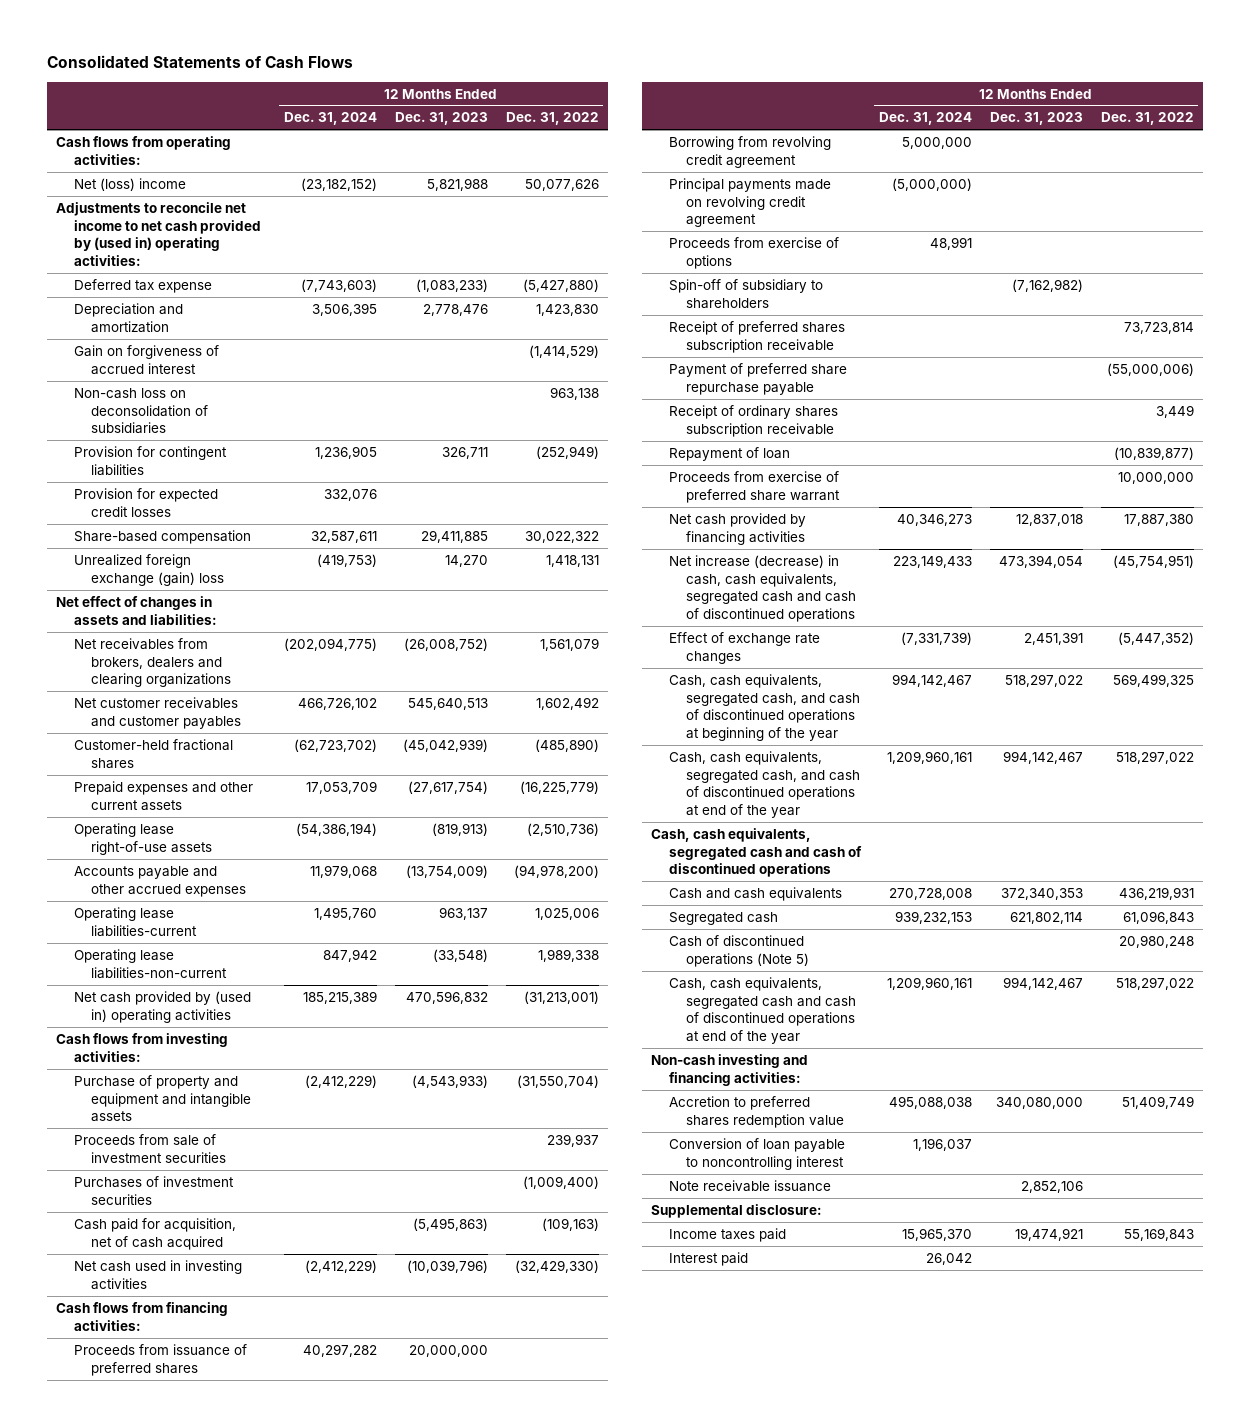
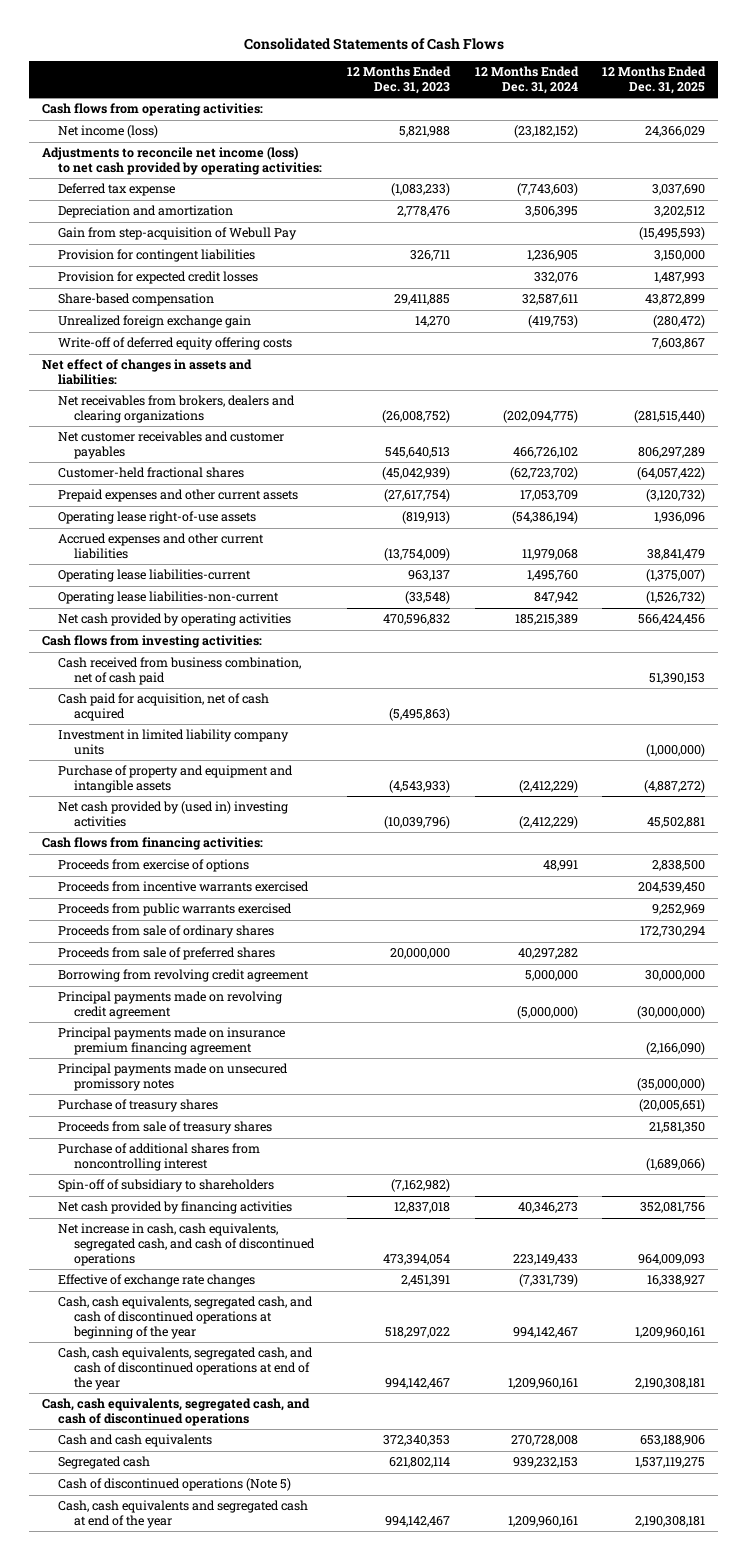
[505,112,599,126] Dec. 31, 2022 -> none
none -> [602,66,707,94] 12 Months Ended Dec. 31, 2025
[73,177,186,191] Net (loss) income -> [57,125,158,139] Net income (loss)
[55,201,261,267] Adjustments to reconcile net income to net cash provided by (used in) operating activities: -> [41,147,322,175] Adjustments to reconcile net income (loss) to net cash provided by operating activities:
[73,344,219,375] Gain on forgiveness of accrued interest -> none
[73,387,209,435] Non-cash loss on deconsolidation of subsidiaries -> none
none -> [57,227,297,241] Gain from step-acquisition of Webull Pay
[73,553,225,586] Unrealized foreign exchange (gain) loss -> [57,315,251,329] Unrealized foreign exchange gain
none -> [57,337,292,351] Write-off of deferred equity offering costs
[73,865,247,897] Accounts payable and other accrued expenses -> [57,533,264,559] Accrued expenses and other current liabilities
[73,990,251,1023] Net cash provided by (used in) operating activities -> [57,613,291,627] Net cash provided by operating activities
[73,1133,227,1163] Proceeds from sale of investment securities -> none
[73,1175,234,1205] Purchases of investment securities -> none
none -> [57,657,301,685] Cash received from business combination, net of cash paid
none -> [57,729,289,755] Investment in limited liability company units
[73,1074,252,1123] Purchase of property and equipment and intangible assets -> [57,765,293,793] Purchase of property and equipment and intangible assets
[73,1259,242,1290] Net cash used in investing activities -> [57,801,288,827] Net cash provided by (used in) investing activities
[668,236,839,269] Proceeds from exercise of options -> [57,859,249,873] Proceeds from exercise of options
none -> [57,881,309,893] Proceeds from incentive warrants exercised
none -> [57,903,292,917] Proceeds from public warrants exercised
none -> [57,925,274,939] Proceeds from sale of ordinary shares
[73,1343,247,1376] Proceeds from issuance of preferred shares -> [57,947,275,961] Proceeds from sale of preferred shares
none -> [57,1027,285,1055] Principal payments made on insurance premium financing agreement
none -> [57,1063,288,1091] Principal payments made on unsecured promissory notes
none -> [57,1099,218,1113] Purchase of treasury shares
none -> [57,1121,272,1135] Proceeds from sale of treasury shares
none -> [57,1143,260,1171] Purchase of additional shares from noncontrolling interest
[668,320,845,353] Receipt of preferred shares subscription receivable -> none
[668,362,847,395] Payment of preferred share repurchase payable -> none
[668,404,838,437] Receipt of ordinary shares subscription receivable -> none
[668,446,790,461] Repayment of loan -> none
[668,470,841,503] Proceeds from exercise of preferred share warrant -> none
[668,554,857,623] Net increase (decrease) in cash, cash equivalents, segregated cash and cash of discontinued operations -> [57,1223,315,1266] Net increase in cash, cash equivalents, segregated cash, and cash of discontinued operations
[668,631,820,664] Effect of exchange rate changes -> [57,1274,255,1288] Effective of exchange rate changes
[651,827,862,878] Cash, cash equivalents, segregated cash and cash of discontinued operations -> [41,1398,310,1426] Cash, cash equivalents, segregated cash, and cash of discontinued operations
[651,1053,809,1086] Non-cash investing and financing activities: -> none
[668,1095,845,1128] Accretion to preferred shares redemption value -> none
[668,1137,845,1170] Conversion of loan payable to noncontrolling interest -> none
[668,1179,831,1192] Note receivable issuance -> none
[651,1203,823,1218] Supplemental disclosure: -> none
[668,1227,786,1242] Income taxes paid -> none
[668,1251,748,1266] Interest paid -> none
[668,976,857,1045] Cash, cash equivalents, segregated cash and cash of discontinued operations at end of the year -> [57,1500,308,1528] Cash, cash equivalents and segregated cash at end of the year

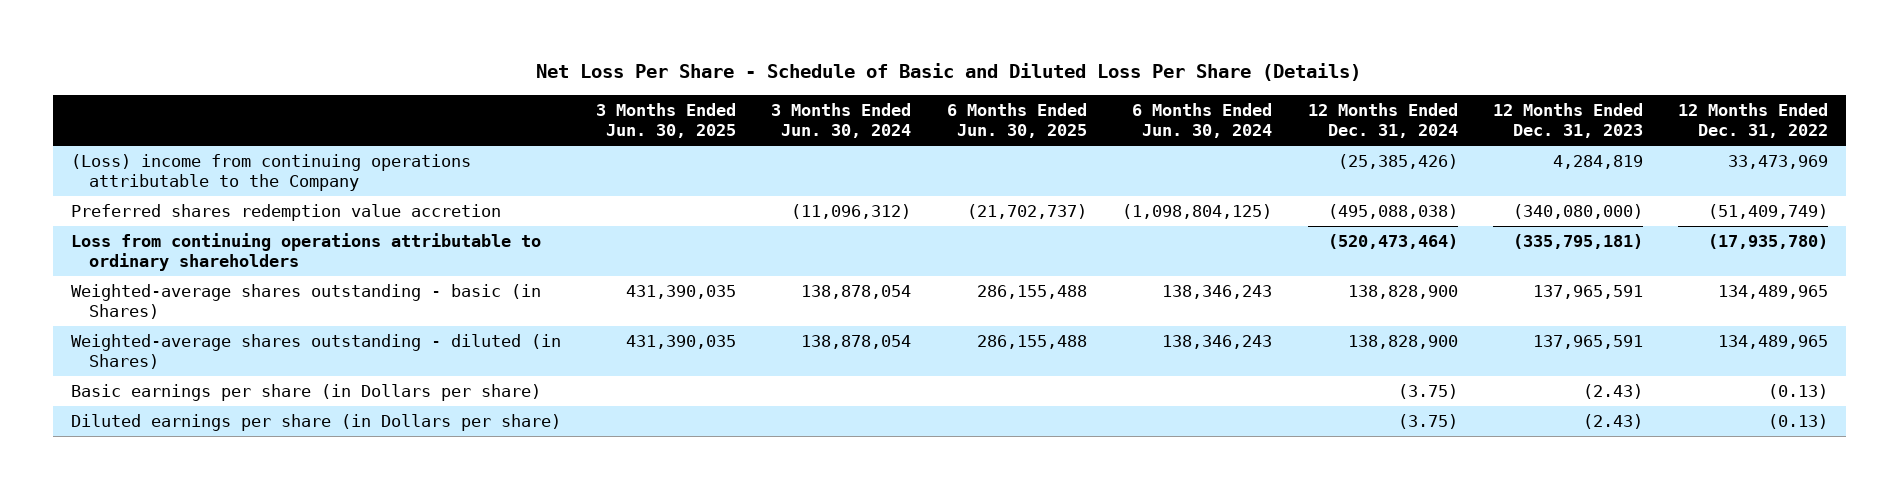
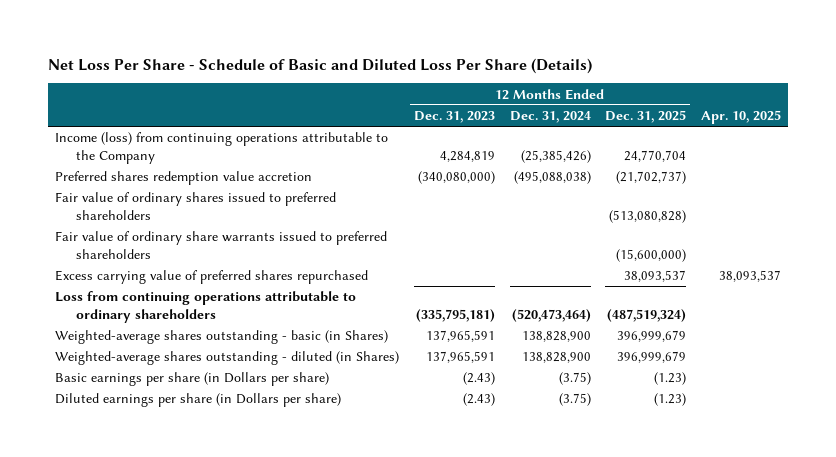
[595,102,736,139] 3 Months Ended Jun. 30, 2025 -> none
[771,102,912,139] 3 Months Ended Jun. 30, 2024 -> none
[946,102,1087,139] 6 Months Ended Jun. 30, 2025 -> none
[1132,102,1273,139] 6 Months Ended Jun. 30, 2024 -> none
[1678,102,1829,139] 12 Months Ended Dec. 31, 2022 -> none
none -> [605,110,687,124] Dec. 31, 2025
none -> [701,110,782,125] Apr. 10, 2025
[70,153,471,192] (Loss) income from continuing operations attributable to the Company -> [55,132,389,164] Income (loss) from continuing operations attributable to the Company
none -> [55,192,337,220] Fair value of ordinary shares issued to preferred shareholders
none -> [55,231,388,259] Fair value of ordinary share warrants issued to preferred shareholders
none -> [55,270,369,285] Excess carrying value of preferred shares repurchased

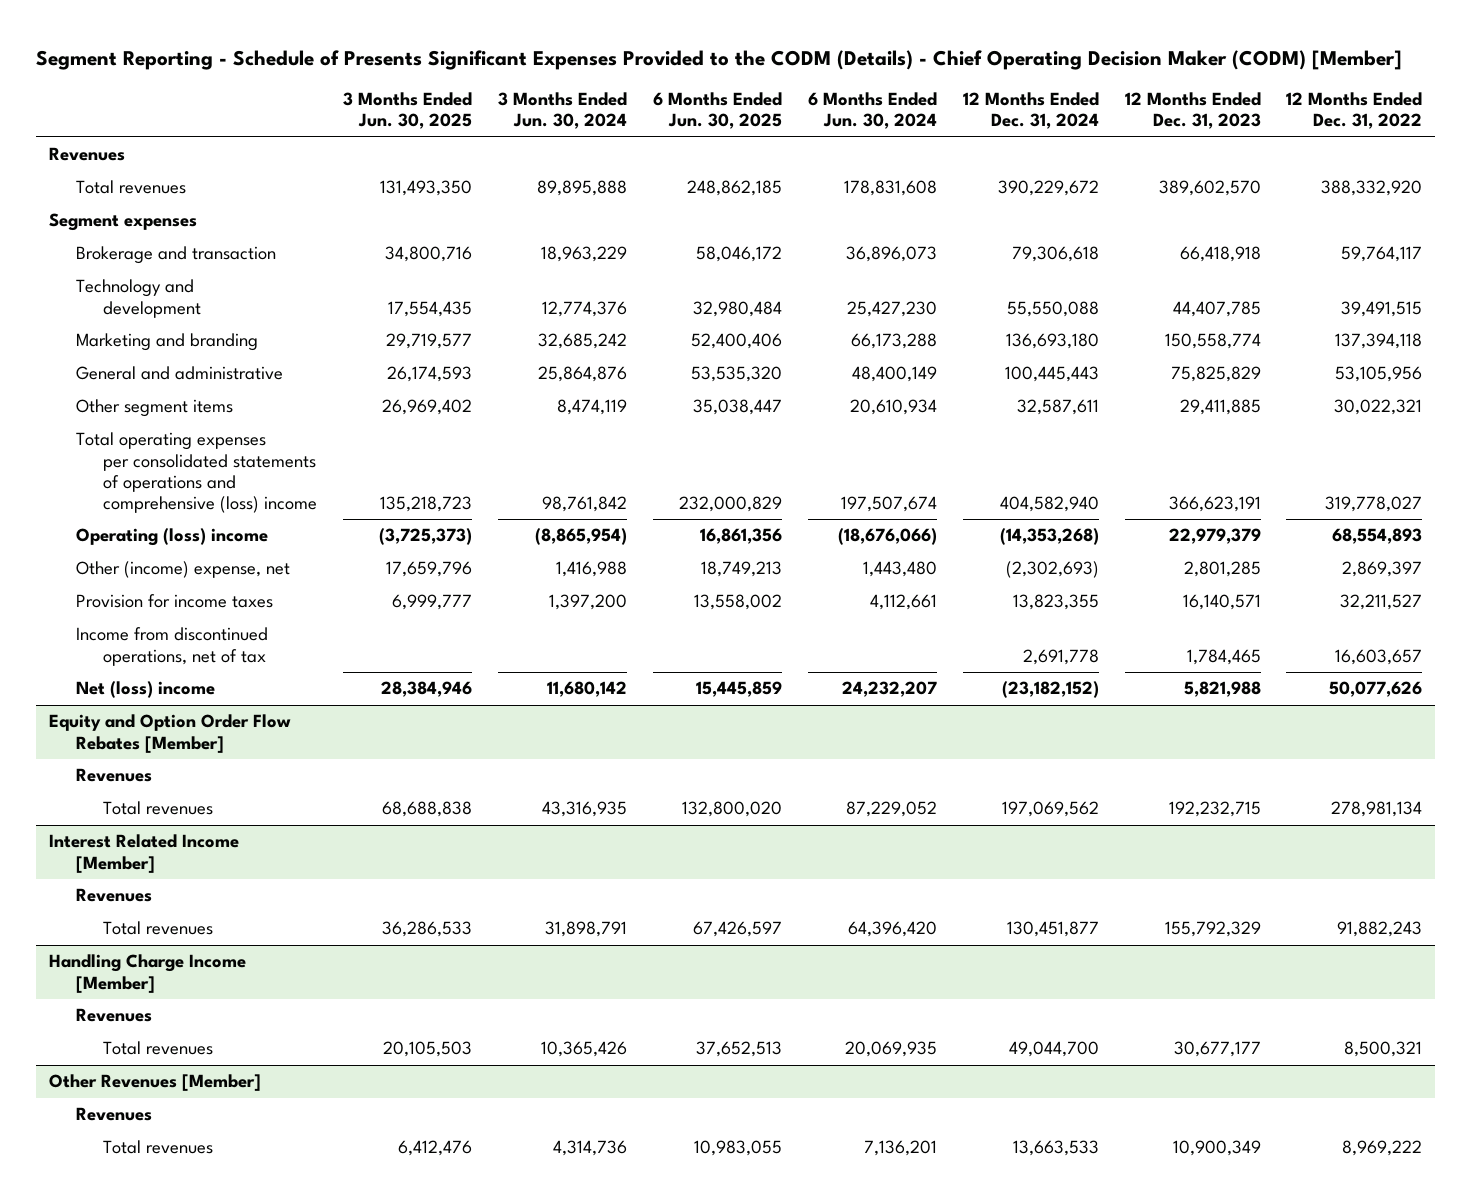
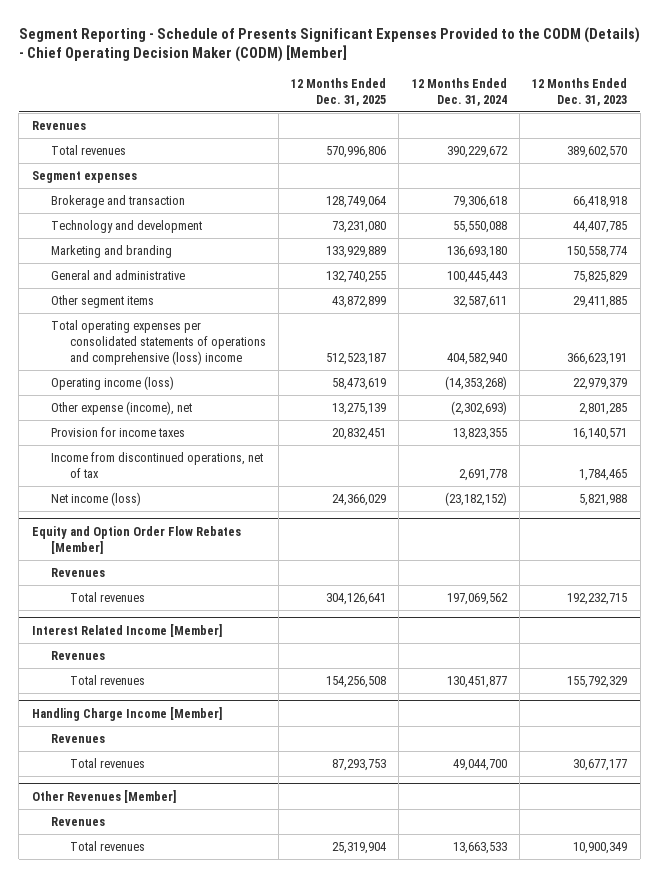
[343,92,473,130] 3 Months Ended Jun. 30, 2025 -> none
[498,92,628,130] 3 Months Ended Jun. 30, 2024 -> none
[652,92,782,130] 6 Months Ended Jun. 30, 2025 -> none
[807,92,937,130] 6 Months Ended Jun. 30, 2024 -> none
[1286,92,1423,130] 12 Months Ended Dec. 31, 2022 -> none
none -> [291,77,387,106] 12 Months Ended Dec. 31, 2025
[76,528,269,547] Operating (loss) income -> [50,375,174,390] Operating income (loss)
[76,561,291,579] Other (income) expense, net -> [50,400,192,415] Other expense (income), net
[76,681,216,699] Net (loss) income -> [50,491,141,506] Net income (loss)

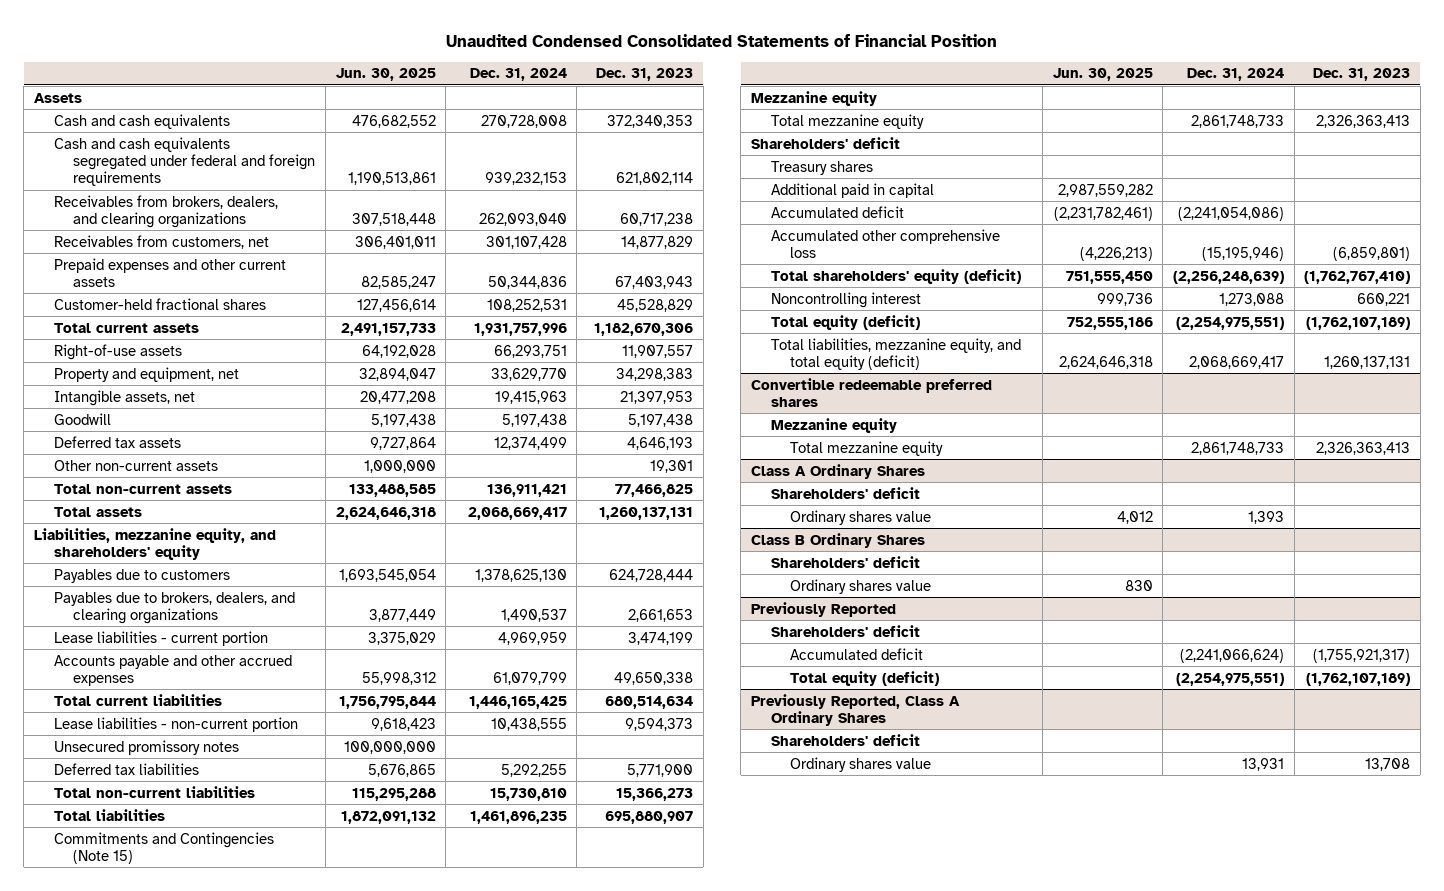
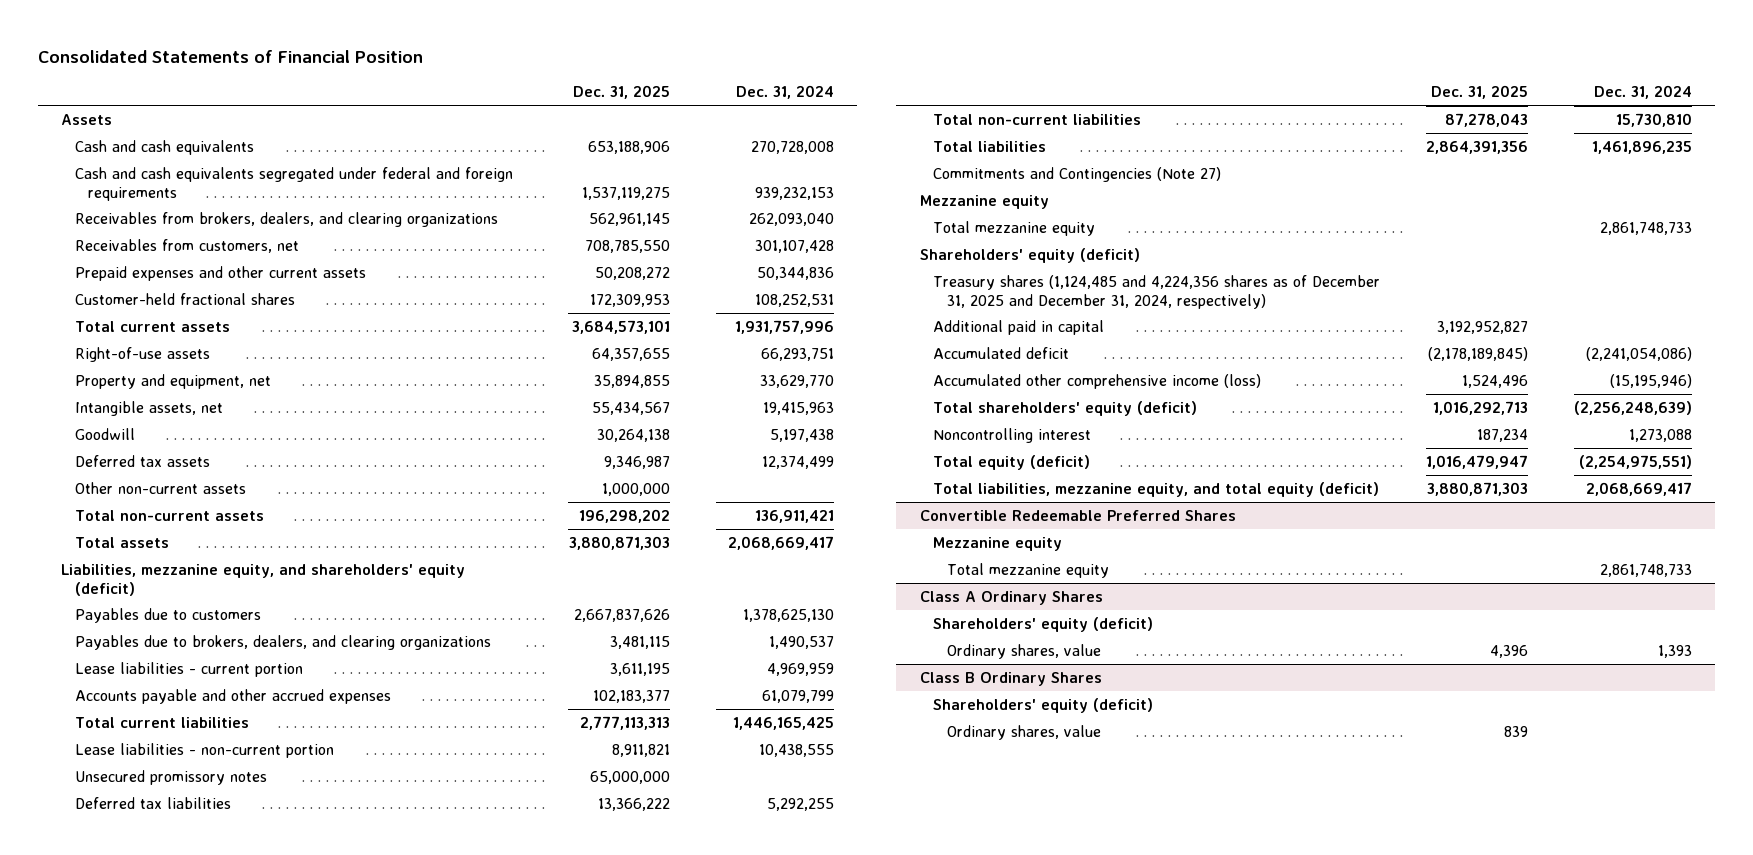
[445,33,997,47] Unaudited Condensed Consolidated Statements of Financial Position -> [37,49,423,63] Consolidated Statements of Financial Position
[335,68,436,82] Jun. 30, 2025 -> none
[596,68,694,82] Dec. 31, 2023 -> none
none -> [572,85,670,100] Dec. 31, 2025
[33,527,276,560] Liabilities, mezzanine equity, and shareholders' equity -> [60,563,465,596] Liabilities, mezzanine equity, and shareholders' equity (deficit)
[53,831,274,864] Commitments and Contingencies (Note 15) -> [933,166,1222,182] Commitments and Contingencies (Note 27)
[750,136,900,149] Shareholders' deficit -> [919,247,1140,263] Shareholders' equity (deficit)
[770,160,873,175] Treasury shares -> [933,274,1381,309] Treasury shares (1,124,485 and 4,224,356 shares as of December 31, 2025 and December 31, 2024, respectively)
[770,228,1000,258] Accumulated other comprehensive loss -> [933,373,1262,389] Accumulated other comprehensive income (loss)
[750,377,992,407] Convertible redeemable preferred shares -> [919,509,1236,521] Convertible Redeemable Preferred Shares
[770,486,920,499] Shareholders' deficit -> [933,616,1154,632] Shareholders' equity (deficit)
[790,509,932,525] Ordinary shares value -> [946,643,1101,659] Ordinary shares, value
[750,601,896,617] Previously Reported -> none
[770,624,920,637] Shareholders' deficit -> none
[790,647,924,660] Accumulated deficit -> none
[790,670,940,686] Total equity (deficit) -> none
[750,693,960,726] Previously Reported, Class A Ordinary Shares -> none
[770,733,920,746] Shareholders' deficit -> none
[790,756,932,772] Ordinary shares value -> none
[770,555,920,568] Shareholders' deficit -> [933,697,1154,713] Shareholders' equity (deficit)
[790,578,932,594] Ordinary shares value -> [946,724,1101,740] Ordinary shares, value

